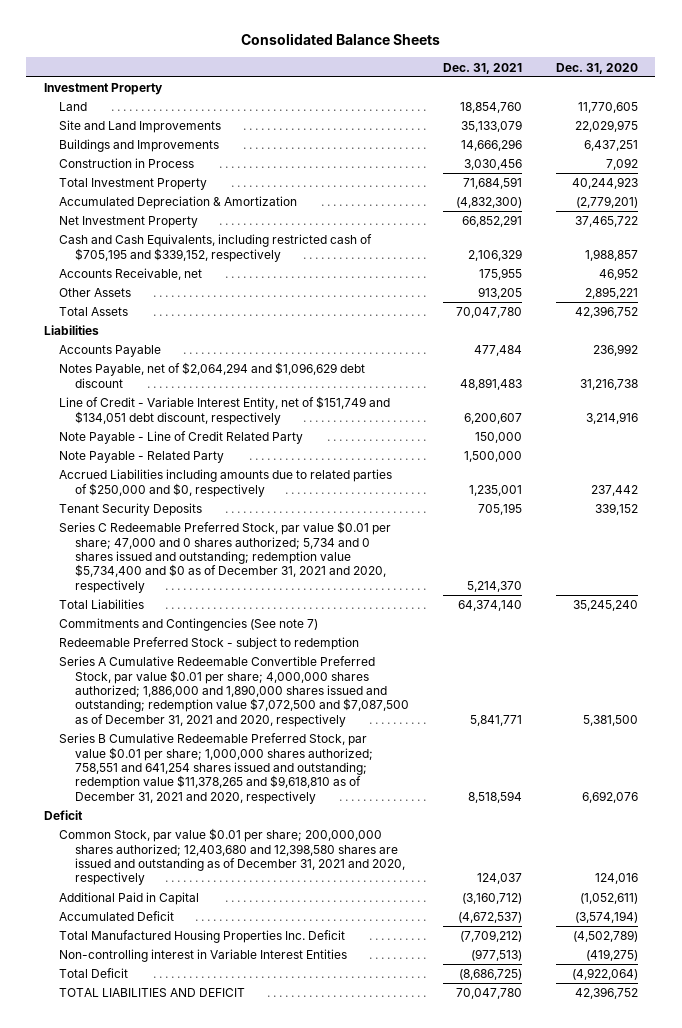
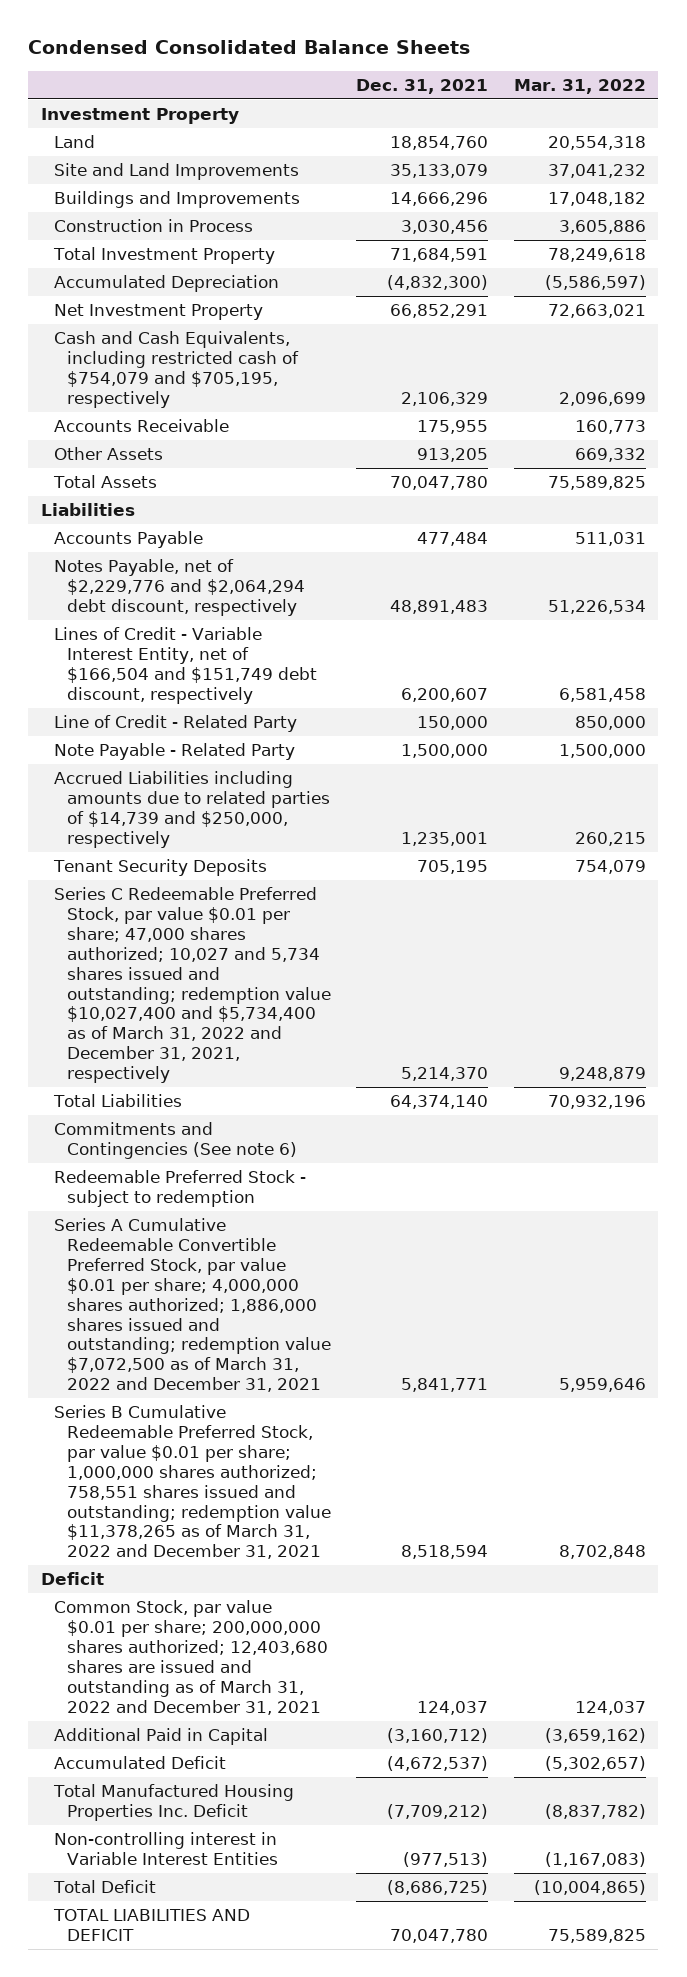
[240,33,440,46] Consolidated Balance Sheets -> [28,40,471,55] Condensed Consolidated Balance Sheets
[556,62,639,74] Dec. 31, 2020 -> none
none -> [513,78,646,94] Mar. 31, 2022
[59,196,298,210] Accumulated Depreciation & Amortization -> [53,275,279,293] Accumulated Depreciation
[59,234,373,262] Cash and Cash Equivalents, including restricted cash of $705,195 and $339,152, respectively -> [53,331,299,408] Cash and Cash Equivalents, including restricted cash of $754,079 and $705,195, respectively
[59,268,203,281] Accounts Receivable, net -> [53,419,229,433] Accounts Receivable
[59,362,366,388] Notes Payable, net of $2,064,294 and $1,096,629 debt discount -> [53,559,305,616] Notes Payable, net of $2,229,776 and $2,064,294 debt discount, respectively
[59,396,391,425] Line of Credit - Variable Interest Entity, net of $151,749 and $134,051 debt discount, respectively -> [53,627,317,704] Lines of Credit - Variable Interest Entity, net of $166,504 and $151,749 debt discount, respectively
[59,431,304,445] Note Payable - Line of Credit Related Party -> [53,715,297,733] Line of Credit - Related Party
[59,469,393,497] Accrued Liabilities including amounts due to related parties of $250,000 and $0, respectively -> [53,771,330,848] Accrued Liabilities including amounts due to related parties of $14,739 and $250,000, respectively
[59,521,392,593] Series C Redeemable Preferred Stock, par value $0.01 per share; 47,000 and 0 shares authorized; 5,734 and 0 shares issued and outstanding; redemption value $5,734,400 and $0 as of December 31, 2021 and 2020, respectively -> [53,887,331,1084] Series C Redeemable Preferred Stock, par value $0.01 per share; 47,000 shares authorized; 10,027 and 5,734 shares issued and outstanding; redemption value $10,027,400 and $5,734,400 as of March 31, 2022 and December 31, 2021, respectively
[59,618,319,632] Commitments and Contingencies (See note 7) -> [53,1122,297,1160] Commitments and Contingencies (See note 6)
[59,656,410,727] Series A Cumulative Redeemable Convertible Preferred Stock, par value $0.01 per share; 4,000,000 shares authorized; 1,886,000 and 1,890,000 shares issued and outstanding; redemption value $7,072,500 and $7,087,500 as of December 31, 2021 and 2020, respectively -> [53,1218,331,1393] Series A Cumulative Redeemable Convertible Preferred Stock, par value $0.01 per share; 4,000,000 shares authorized; 1,886,000 shares issued and outstanding; redemption value $7,072,500 as of March 31, 2022 and December 31, 2021
[59,733,374,804] Series B Cumulative Redeemable Preferred Stock, par value $0.01 per share; 1,000,000 shares authorized; 758,551 and 641,254 shares issued and outstanding; redemption value $11,378,265 and $9,618,810 as of December 31, 2021 and 2020, respectively -> [53,1405,331,1560] Series B Cumulative Redeemable Preferred Stock, par value $0.01 per share; 1,000,000 shares authorized; 758,551 shares issued and outstanding; redemption value $11,378,265 as of March 31, 2022 and December 31, 2021
[59,828,406,886] Common Stock, par value $0.01 per share; 200,000,000 shares authorized; 12,403,680 and 12,398,580 shares are issued and outstanding as of December 31, 2021 and 2020, respectively -> [53,1600,328,1715] Common Stock, par value $0.01 per share; 200,000,000 shares authorized; 12,403,680 shares are issued and outstanding as of March 31, 2022 and December 31, 2021

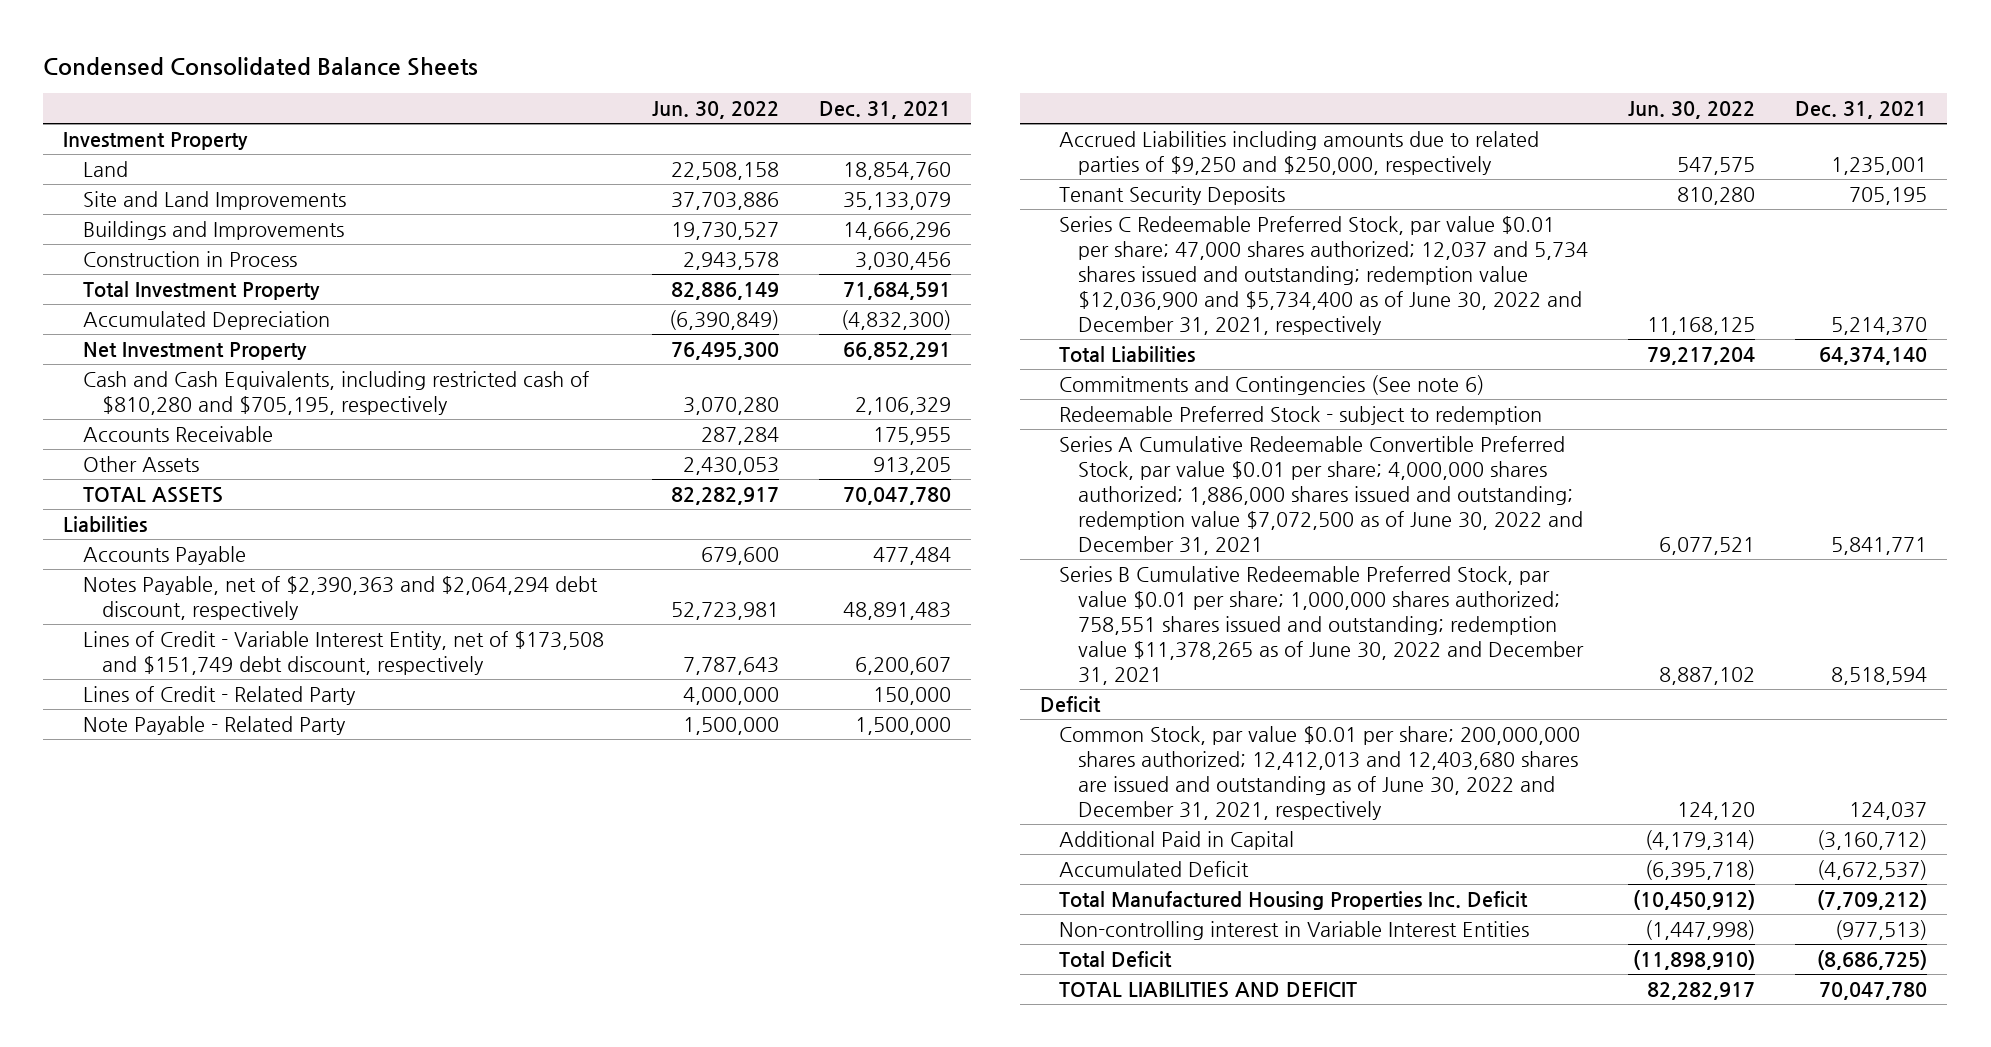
[513,78,646,94] Mar. 31, 2022 -> none
none -> [651,101,779,120] Jun. 30, 2022
[53,331,299,408] Cash and Cash Equivalents, including restricted cash of $754,079 and $705,195, respectively -> [82,370,589,415] Cash and Cash Equivalents, including restricted cash of $810,280 and $705,195, respectively
[52,475,157,489] Total Assets -> [82,486,223,503] TOTAL ASSETS
[53,559,305,616] Notes Payable, net of $2,229,776 and $2,064,294 debt discount, respectively -> [82,575,598,620] Notes Payable, net of $2,390,363 and $2,064,294 debt discount, respectively
[53,627,317,704] Lines of Credit - Variable Interest Entity, net of $166,504 and $151,749 debt discount, respectively -> [82,630,604,675] Lines of Credit - Variable Interest Entity, net of $173,508 and $151,749 debt discount, respectively
[53,715,297,733] Line of Credit - Related Party -> [82,685,356,705] Lines of Credit - Related Party
[53,771,330,848] Accrued Liabilities including amounts due to related parties of $14,739 and $250,000, respectively -> [1059,130,1540,175] Accrued Liabilities including amounts due to related parties of $9,250 and $250,000, respectively
[53,887,331,1084] Series C Redeemable Preferred Stock, par value $0.01 per share; 47,000 shares authorized; 10,027 and 5,734 shares issued and outstanding; redemption value $10,027,400 and $5,734,400 as of March 31, 2022 and December 31, 2021, respectively -> [1059,215,1589,335] Series C Redeemable Preferred Stock, par value $0.01 per share; 47,000 shares authorized; 12,037 and 5,734 shares issued and outstanding; redemption value $12,036,900 and $5,734,400 as of June 30, 2022 and December 31, 2021, respectively
[53,1218,331,1393] Series A Cumulative Redeemable Convertible Preferred Stock, par value $0.01 per share; 4,000,000 shares authorized; 1,886,000 shares issued and outstanding; redemption value $7,072,500 as of March 31, 2022 and December 31, 2021 -> [1059,435,1584,555] Series A Cumulative Redeemable Convertible Preferred Stock, par value $0.01 per share; 4,000,000 shares authorized; 1,886,000 shares issued and outstanding; redemption value $7,072,500 as of June 30, 2022 and December 31, 2021
[53,1405,331,1560] Series B Cumulative Redeemable Preferred Stock, par value $0.01 per share; 1,000,000 shares authorized; 758,551 shares issued and outstanding; redemption value $11,378,265 as of March 31, 2022 and December 31, 2021 -> [1059,565,1585,685] Series B Cumulative Redeemable Preferred Stock, par value $0.01 per share; 1,000,000 shares authorized; 758,551 shares issued and outstanding; redemption value $11,378,265 as of June 30, 2022 and December 31, 2021
[53,1600,328,1715] Common Stock, par value $0.01 per share; 200,000,000 shares authorized; 12,403,680 shares are issued and outstanding as of March 31, 2022 and December 31, 2021 -> [1059,725,1581,820] Common Stock, par value $0.01 per share; 200,000,000 shares authorized; 12,412,013 and 12,403,680 shares are issued and outstanding as of June 30, 2022 and December 31, 2021, respectively

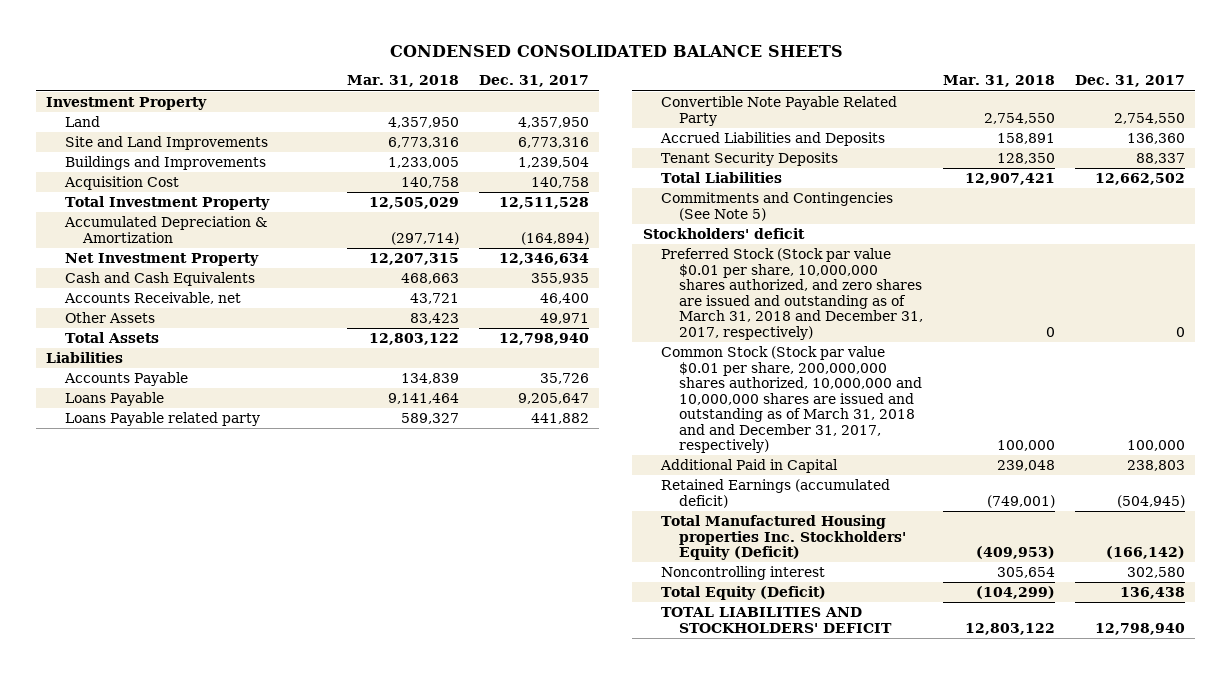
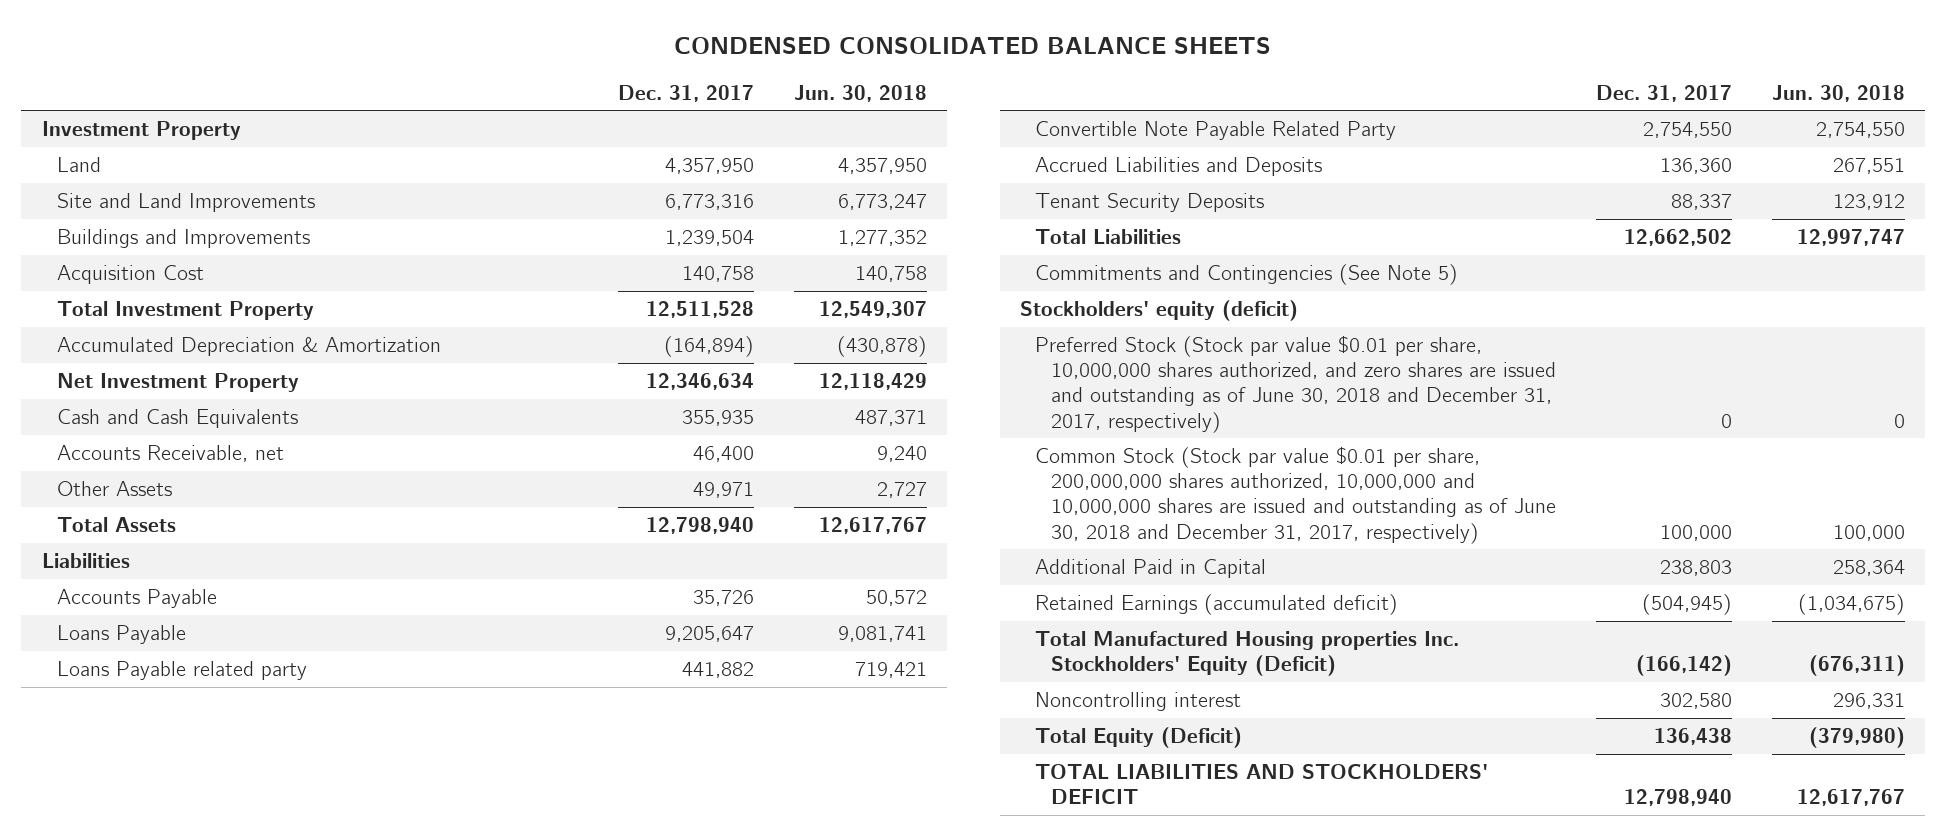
[347,75,460,88] Mar. 31, 2018 -> none
none -> [794,84,928,102] Jun. 30, 2018
[642,228,805,240] Stockholders' deficit -> [1019,300,1298,322] Stockholders' equity (deficit)
[660,248,924,340] Preferred Stock (Stock par value $0.01 per share, 10,000,000 shares authorized, and zero shares are issued and outstanding as of March 31, 2018 and December 31, 2017, respectively) -> [1035,335,1557,433] Preferred Stock (Stock par value $0.01 per share, 10,000,000 shares authorized, and zero shares are issued and outstanding as of June 30, 2018 and December 31, 2017, respectively)
[660,346,923,454] Common Stock (Stock par value $0.01 per share, 200,000,000 shares authorized, 10,000,000 and 10,000,000 shares are issued and outstanding as of March 31, 2018 and and December 31, 2017, respectively) -> [1035,446,1557,544] Common Stock (Stock par value $0.01 per share, 200,000,000 shares authorized, 10,000,000 and 10,000,000 shares are issued and outstanding as of June 30, 2018 and December 31, 2017, respectively)

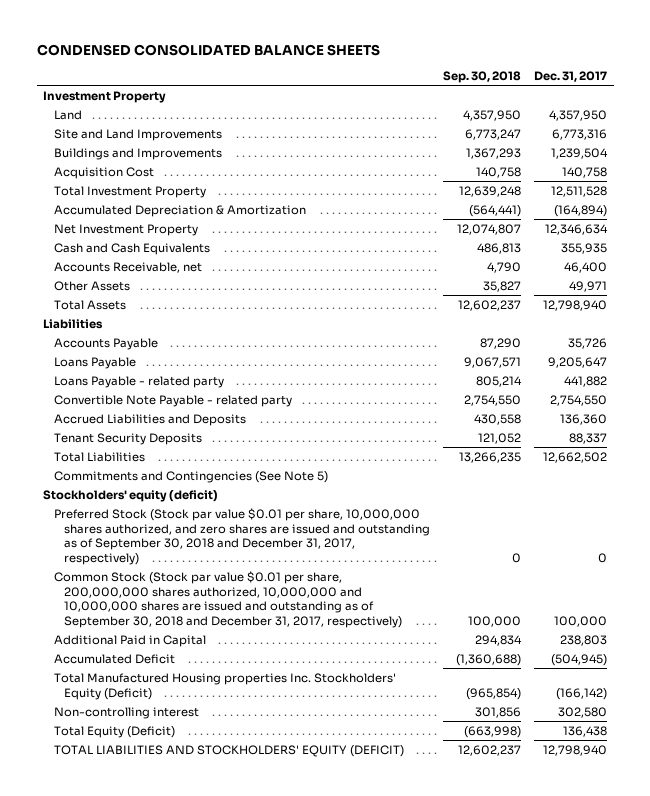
[794,84,928,102] Jun. 30, 2018 -> none
none -> [443,71,522,84] Sep. 30, 2018
[57,661,308,681] Loans Payable related party -> [53,375,224,388] Loans Payable - related party
[1035,121,1397,141] Convertible Note Payable Related Party -> [53,394,292,407] Convertible Note Payable - related party
[1035,335,1557,433] Preferred Stock (Stock par value $0.01 per share, 10,000,000 shares authorized, and zero shares are issued and outstanding as of June 30, 2018 and December 31, 2017, respectively) -> [53,507,431,566] Preferred Stock (Stock par value $0.01 per share, 10,000,000 shares authorized, and zero shares are issued and outstanding as of September 30, 2018 and December 31, 2017, respectively)
[1035,446,1557,544] Common Stock (Stock par value $0.01 per share, 200,000,000 shares authorized, 10,000,000 and 10,000,000 shares are issued and outstanding as of June 30, 2018 and December 31, 2017, respectively) -> [53,570,403,629] Common Stock (Stock par value $0.01 per share, 200,000,000 shares authorized, 10,000,000 and 10,000,000 shares are issued and outstanding as of September 30, 2018 and December 31, 2017, respectively)
[1035,594,1399,616] Retained Earnings (accumulated deficit) -> [53,653,175,664] Accumulated Deficit
[1035,692,1242,712] Noncontrolling interest -> [53,706,199,719] Non-controlling interest
[1035,764,1489,805] TOTAL LIABILITIES AND STOCKHOLDERS' DEFICIT -> [53,744,404,757] TOTAL LIABILITIES AND STOCKHOLDERS' EQUITY (DEFICIT)

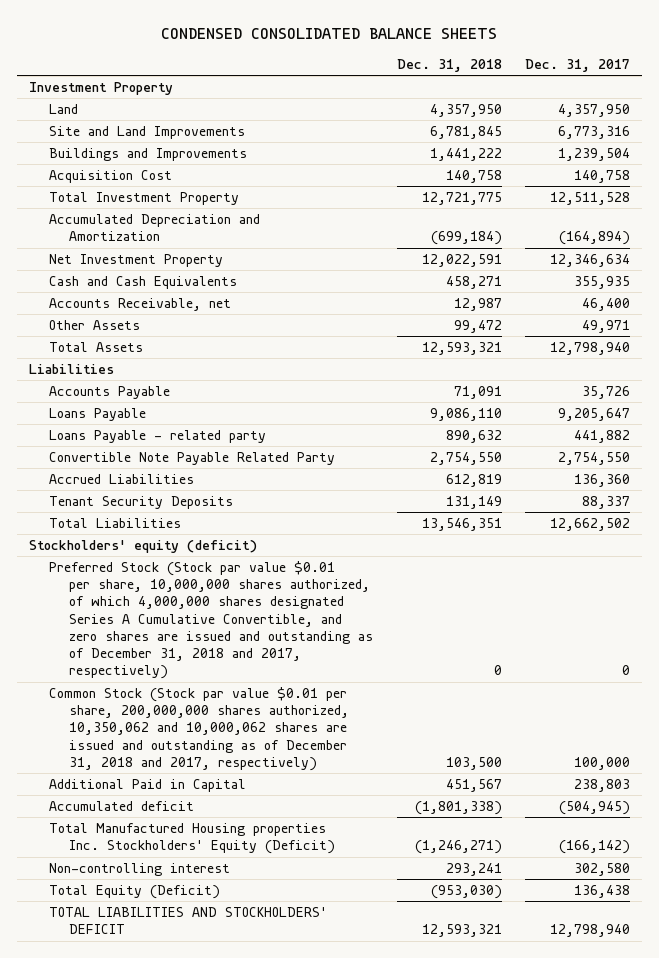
[443,71,522,84] Sep. 30, 2018 -> none
none -> [396,58,502,72] Dec. 31, 2018
[53,204,306,217] Accumulated Depreciation & Amortization -> [48,214,260,242] Accumulated Depreciation and Amortization
[53,394,292,407] Convertible Note Payable - related party -> [48,452,335,466] Convertible Note Payable Related Party
[53,413,246,426] Accrued Liabilities and Deposits -> [48,474,194,485] Accrued Liabilities
[53,470,328,483] Commitments and Contingencies (See Note 5) -> none
[53,507,431,566] Preferred Stock (Stock par value $0.01 per share, 10,000,000 shares authorized, and zero shares are issued and outstanding as of September 30, 2018 and December 31, 2017, respectively) -> [48,561,373,680] Preferred Stock (Stock par value $0.01 per share, 10,000,000 shares authorized, of which 4,000,000 shares designated Series A Cumulative Convertible, and zero shares are issued and outstanding as of December 31, 2018 and 2017, respectively)
[53,570,403,629] Common Stock (Stock par value $0.01 per share, 200,000,000 shares authorized, 10,000,000 and 10,000,000 shares are issued and outstanding as of September 30, 2018 and December 31, 2017, respectively) -> [48,687,349,771] Common Stock (Stock par value $0.01 per share, 200,000,000 shares authorized, 10,350,062 and 10,000,062 shares are issued and outstanding as of December 31, 2018 and 2017, respectively)
[53,653,175,664] Accumulated Deficit -> [48,801,194,812] Accumulated deficit
[53,744,404,757] TOTAL LIABILITIES AND STOCKHOLDERS' EQUITY (DEFICIT) -> [48,907,327,935] TOTAL LIABILITIES AND STOCKHOLDERS' DEFICIT

